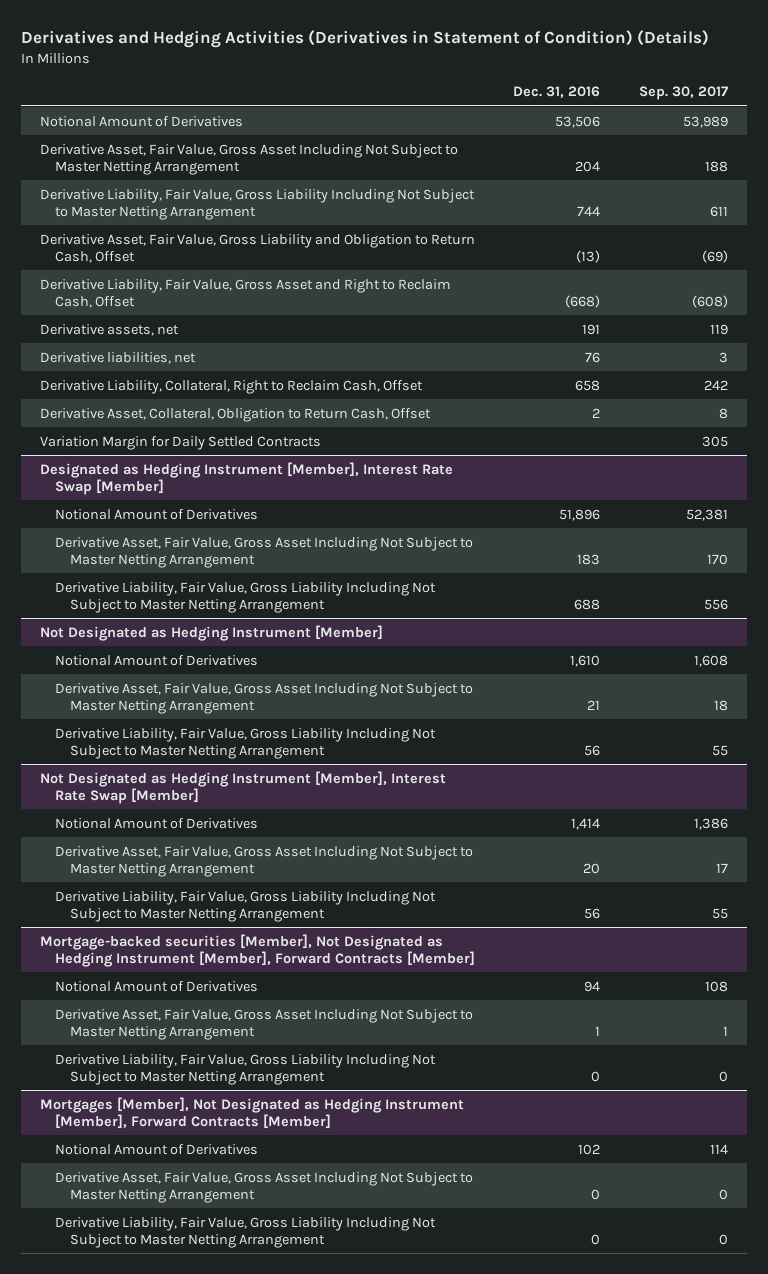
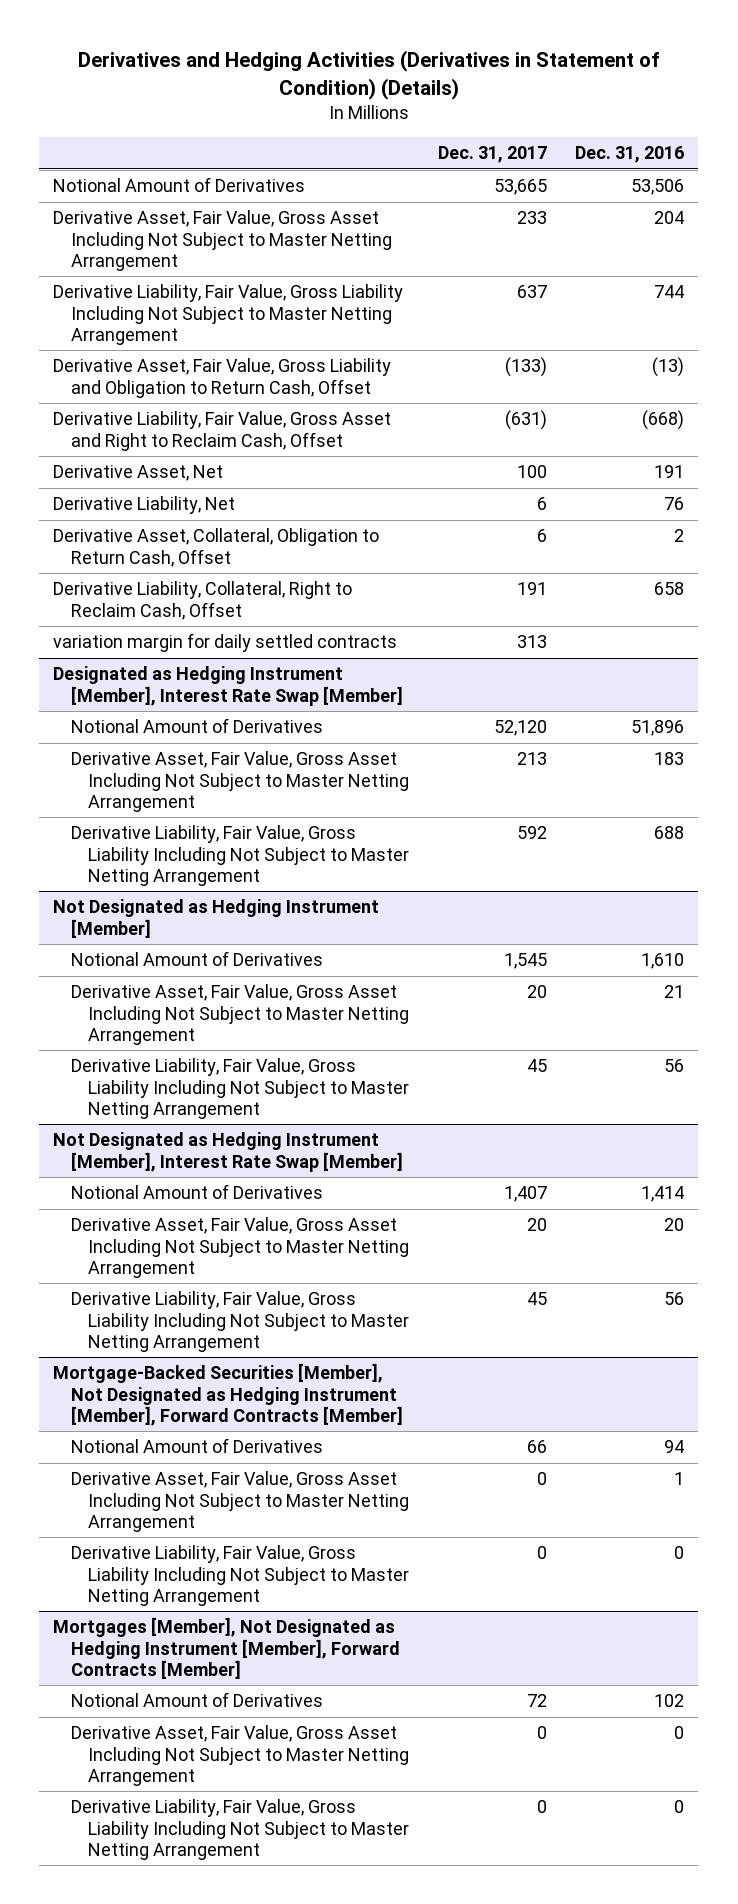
[638,86,728,101] Sep. 30, 2017 -> none
none -> [437,146,547,164] Dec. 31, 2017
[39,323,179,336] Derivative assets, net -> [53,465,224,482] Derivative Asset, Net
[39,351,196,364] Derivative liabilities, net -> [53,496,236,515] Derivative Liability, Net
[39,379,423,394] Derivative Liability, Collateral, Right to Reclaim Cash, Offset -> [53,581,353,620] Derivative Liability, Collateral, Right to Reclaim Cash, Offset
[39,435,321,450] Variation Margin for Daily Settled Contracts -> [53,633,398,653] variation margin for daily settled contracts
[39,933,475,967] Mortgage-backed securities [Member], Not Designated as Hedging Instrument [Member], Forward Contracts [Member] -> [53,1363,403,1426] Mortgage-Backed Securities [Member], Not Designated as Hedging Instrument [Member], Forward Contracts [Member]

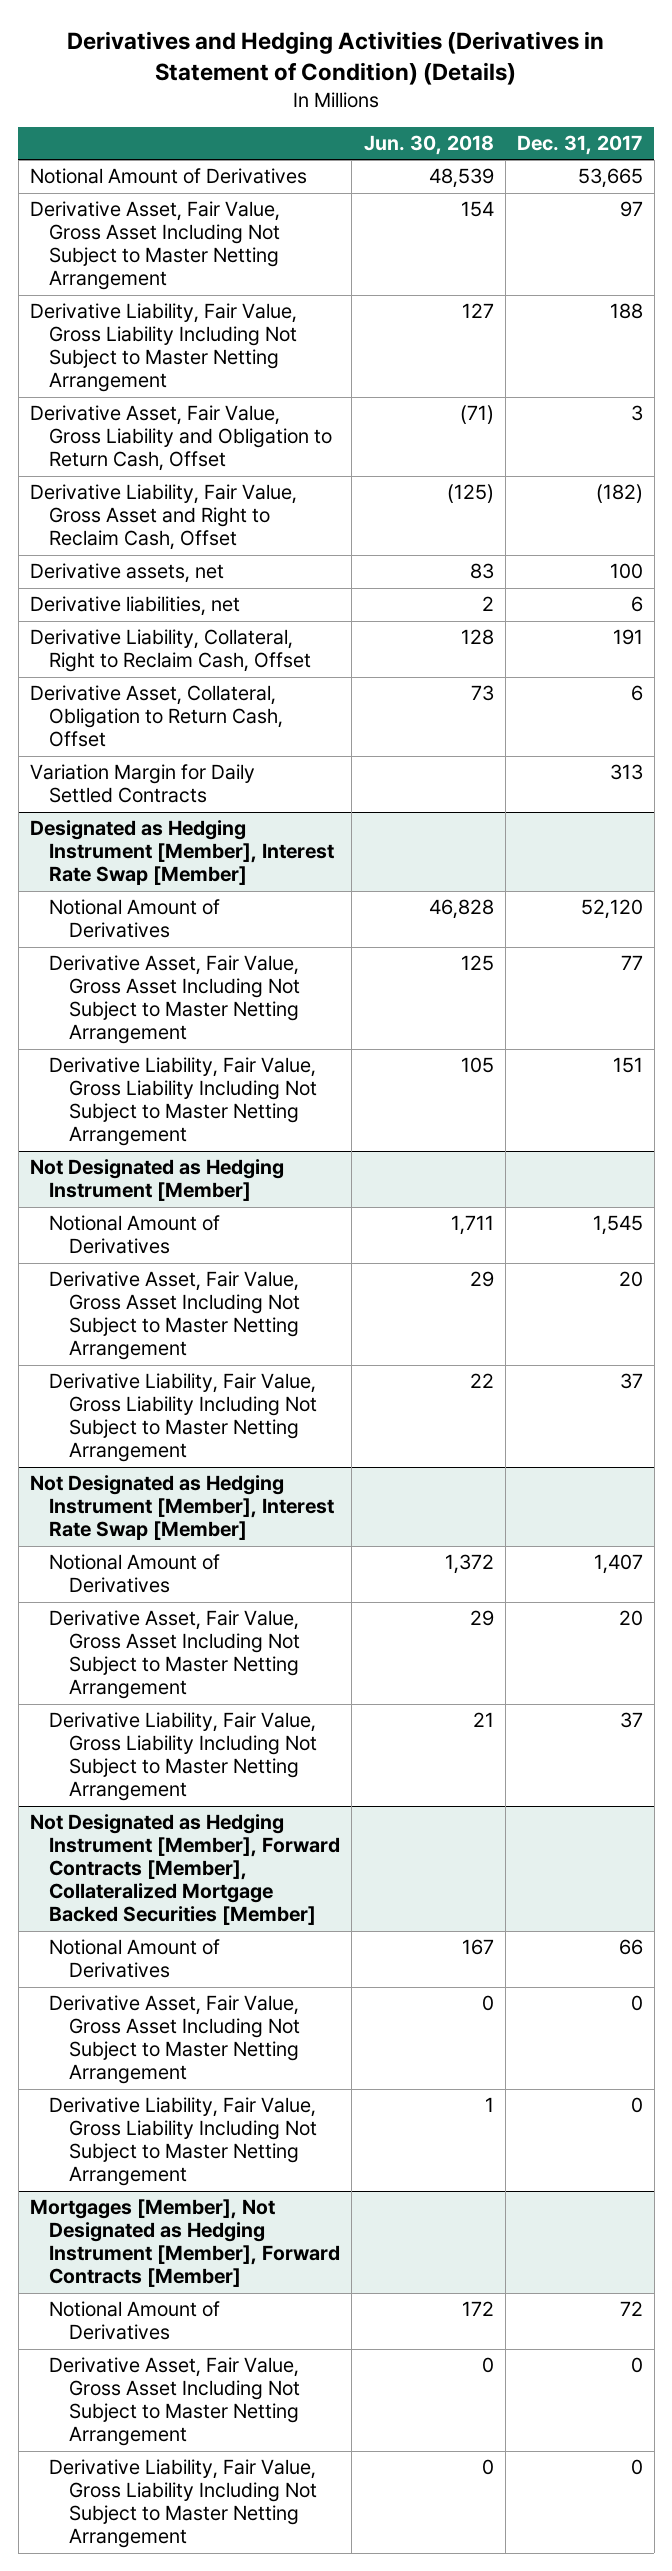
[575,146,685,164] Dec. 31, 2016 -> none
none -> [363,135,494,156] Jun. 30, 2018
[516,211,547,225] 233 -> [619,201,643,218] 97
[516,285,547,299] 637 -> [609,303,643,320] 188
[504,357,547,378] (133) -> [630,405,643,422] 3
[504,410,547,431] (631) -> [595,484,643,504] (182)
[53,465,224,482] Derivative Asset, Net -> [29,563,224,584] Derivative assets, net
[53,496,236,515] Derivative Liability, Net -> [29,596,240,617] Derivative liabilities, net
[53,528,380,567] Derivative Asset, Collateral, Obligation to Return Cash, Offset -> [29,685,284,748] Derivative Asset, Collateral, Obligation to Return Cash, Offset
[53,633,398,653] variation margin for daily settled contracts -> [29,764,255,804] Variation Margin for Daily Settled Contracts
[516,752,547,766] 213 -> [620,955,643,971] 77
[516,826,547,840] 592 -> [612,1057,643,1074] 151
[526,1059,547,1073] 45 -> [619,1373,643,1390] 37
[526,1292,547,1306] 45 -> [619,1712,643,1729] 37
[53,1363,403,1426] Mortgage-Backed Securities [Member], Not Designated as Hedging Instrument [Member], Forward Contracts [Member] -> [29,1814,341,1926] Not Designated as Hedging Instrument [Member], Forward Contracts [Member], Collateralized Mortgage Backed Securities [Member]

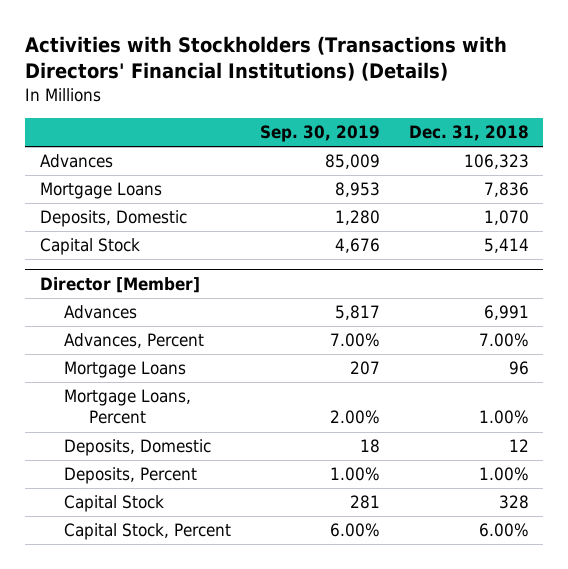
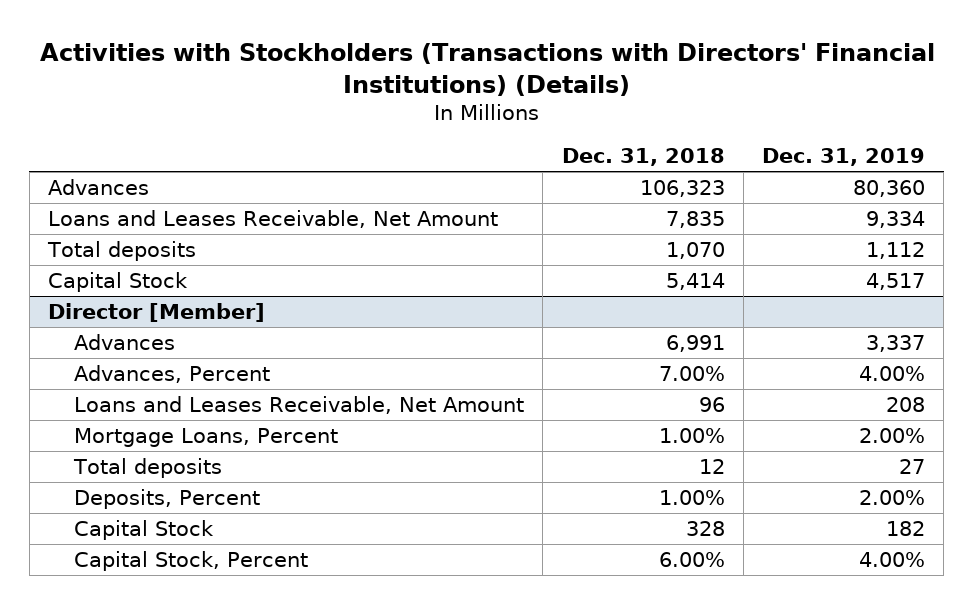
[259,125,380,143] Sep. 30, 2019 -> none
none -> [762,148,926,167] Dec. 31, 2019
[39,182,162,200] Mortgage Loans -> none
none -> [48,209,499,228] Loans and Leases Receivable, Net Amount
[39,210,187,228] Deposits, Domestic -> [47,240,197,261] Total deposits
[64,361,187,379] Mortgage Loans -> none
none -> [74,395,525,414] Loans and Leases Receivable, Net Amount
[64,439,212,457] Deposits, Domestic -> [73,457,223,478] Total deposits

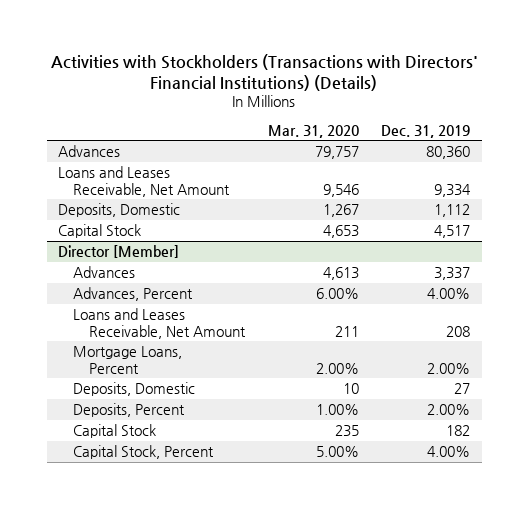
[561,148,725,167] Dec. 31, 2018 -> none
none -> [267,124,359,138] Mar. 31, 2020
[47,240,197,261] Total deposits -> [58,203,181,218] Deposits, Domestic
[73,457,223,478] Total deposits -> [73,382,196,397] Deposits, Domestic

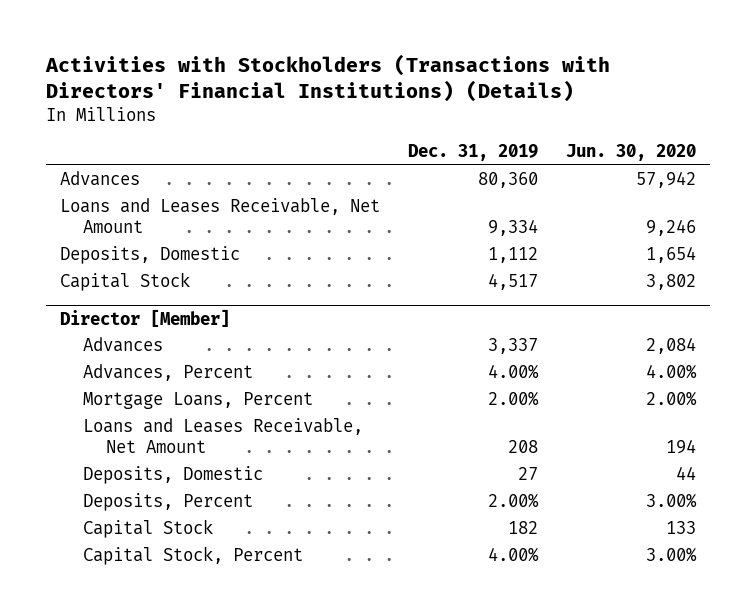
[267,124,359,138] Mar. 31, 2020 -> none
none -> [566,144,697,162] Jun. 30, 2020
[73,308,246,339] Loans and Leases Receivable, Net Amount -> [83,418,364,453] Loans and Leases Receivable, Net Amount

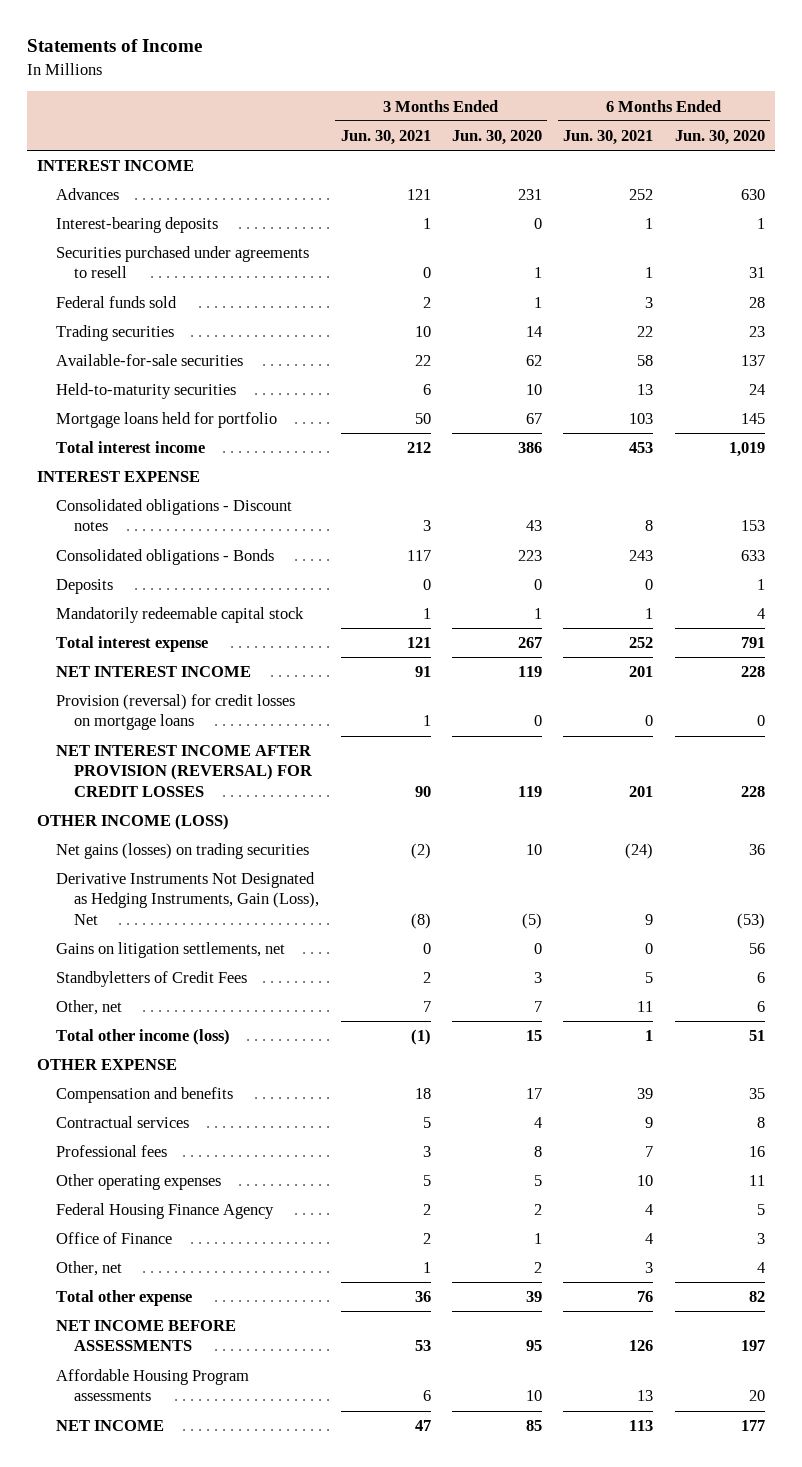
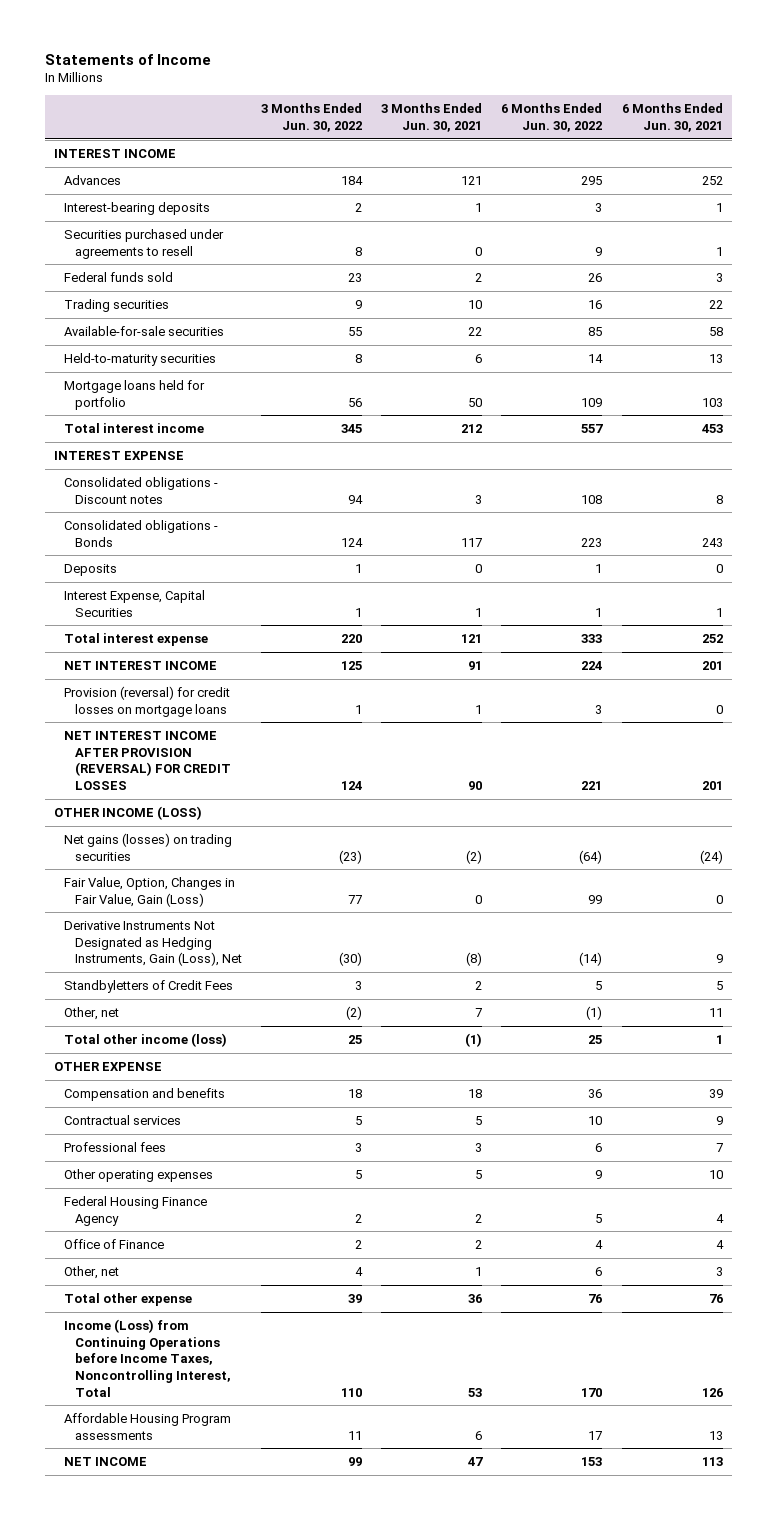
[452,129,543,145] Jun. 30, 2020 -> none
[674,129,765,145] Jun. 30, 2020 -> none
none -> [260,103,362,132] 3 Months Ended Jun. 30, 2022
none -> [501,103,603,132] 6 Months Ended Jun. 30, 2022
[55,607,304,624] Mandatorily redeemable capital stock -> [64,589,206,617] Interest Expense, Capital Securities
none -> [64,876,236,907] Fair Value, Option, Changes in Fair Value, Gain (Loss)
[55,942,285,959] Gains on litigation settlements, net -> none
[55,1320,236,1352] NET INCOME BEFORE ASSESSMENTS -> [64,1318,231,1397] Income (Loss) from Continuing Operations before Income Taxes, Noncontrolling Interest, Total

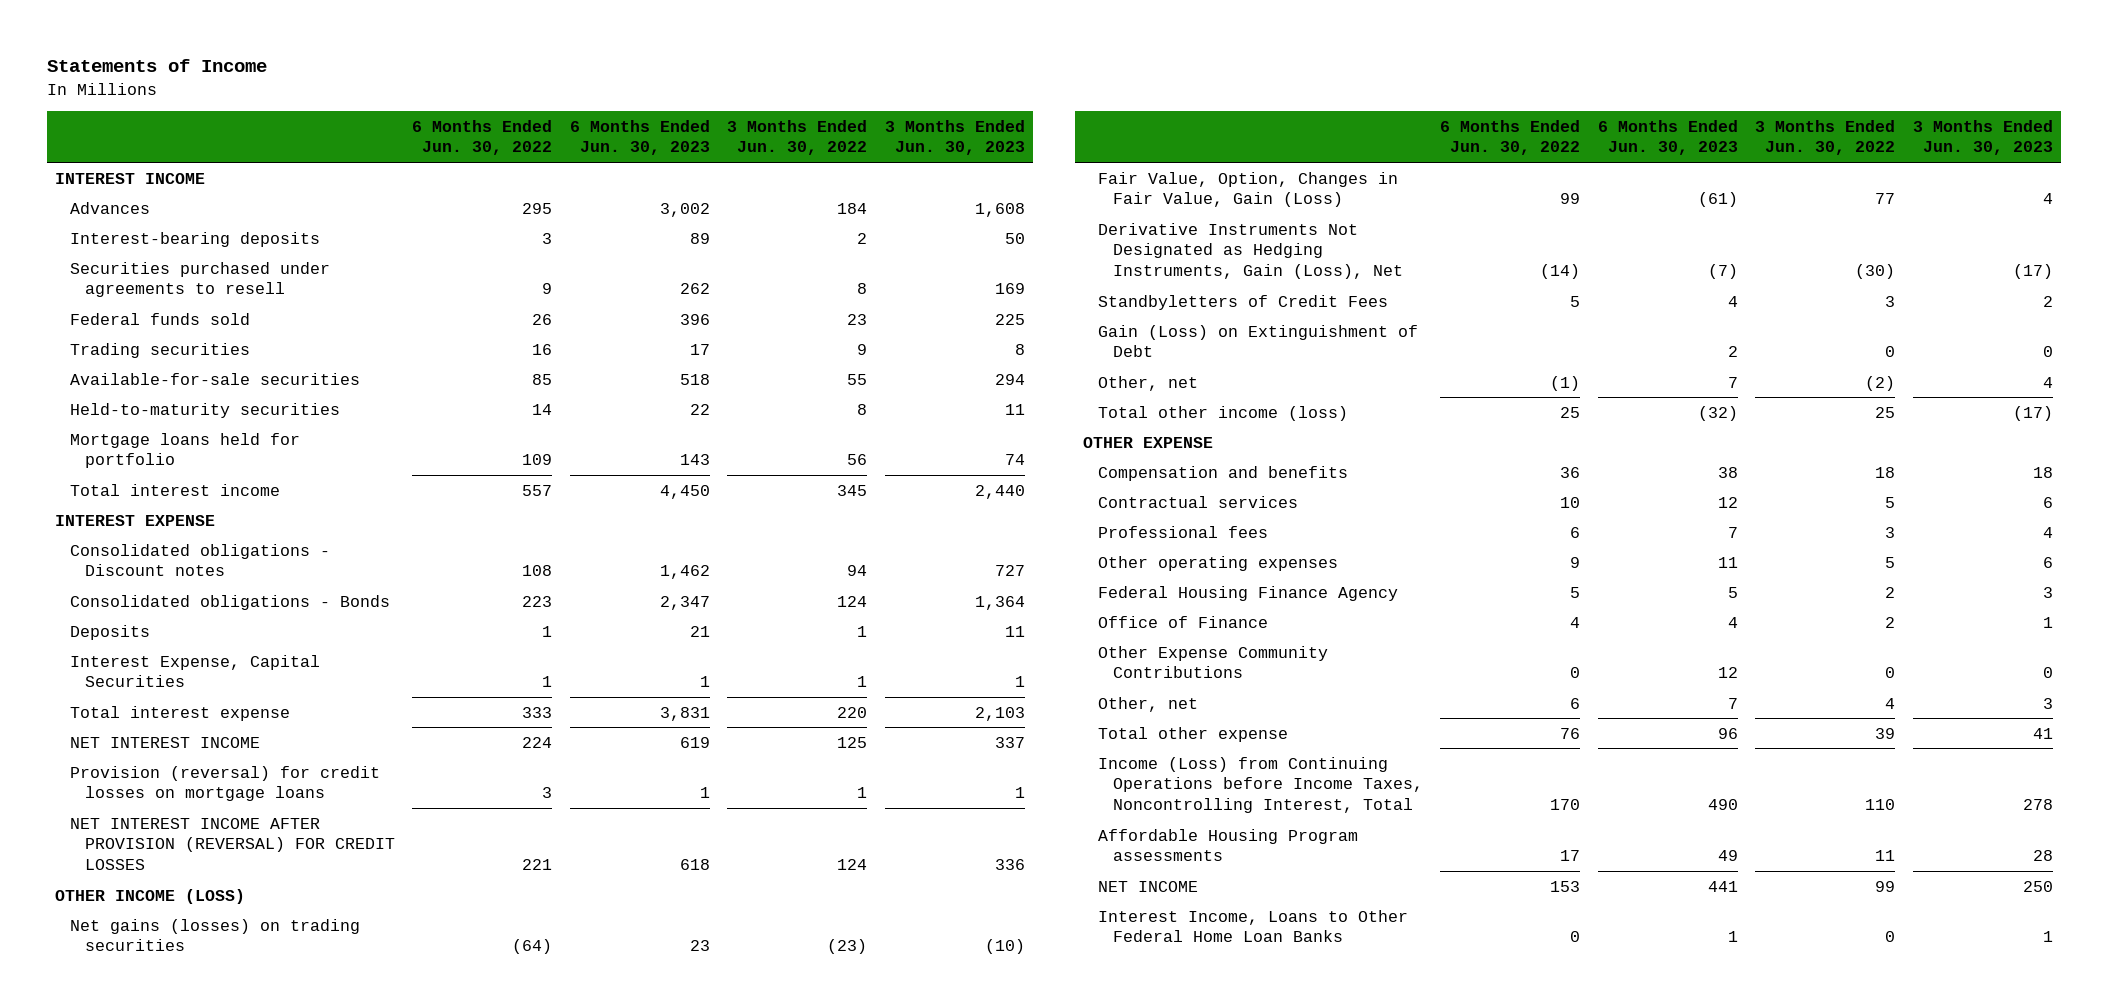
[381,103,483,132] 3 Months Ended Jun. 30, 2021 -> none
[621,103,723,132] 6 Months Ended Jun. 30, 2021 -> none
none -> [569,119,710,156] 6 Months Ended Jun. 30, 2023
none -> [884,119,1025,156] 3 Months Ended Jun. 30, 2023
none -> [1098,324,1419,358] Gain (Loss) on Extinguishment of Debt
none -> [1098,645,1329,679] Other Expense Community Contributions
none -> [1098,909,1409,943] Interest Income, Loans to Other Federal Home Loan Banks

